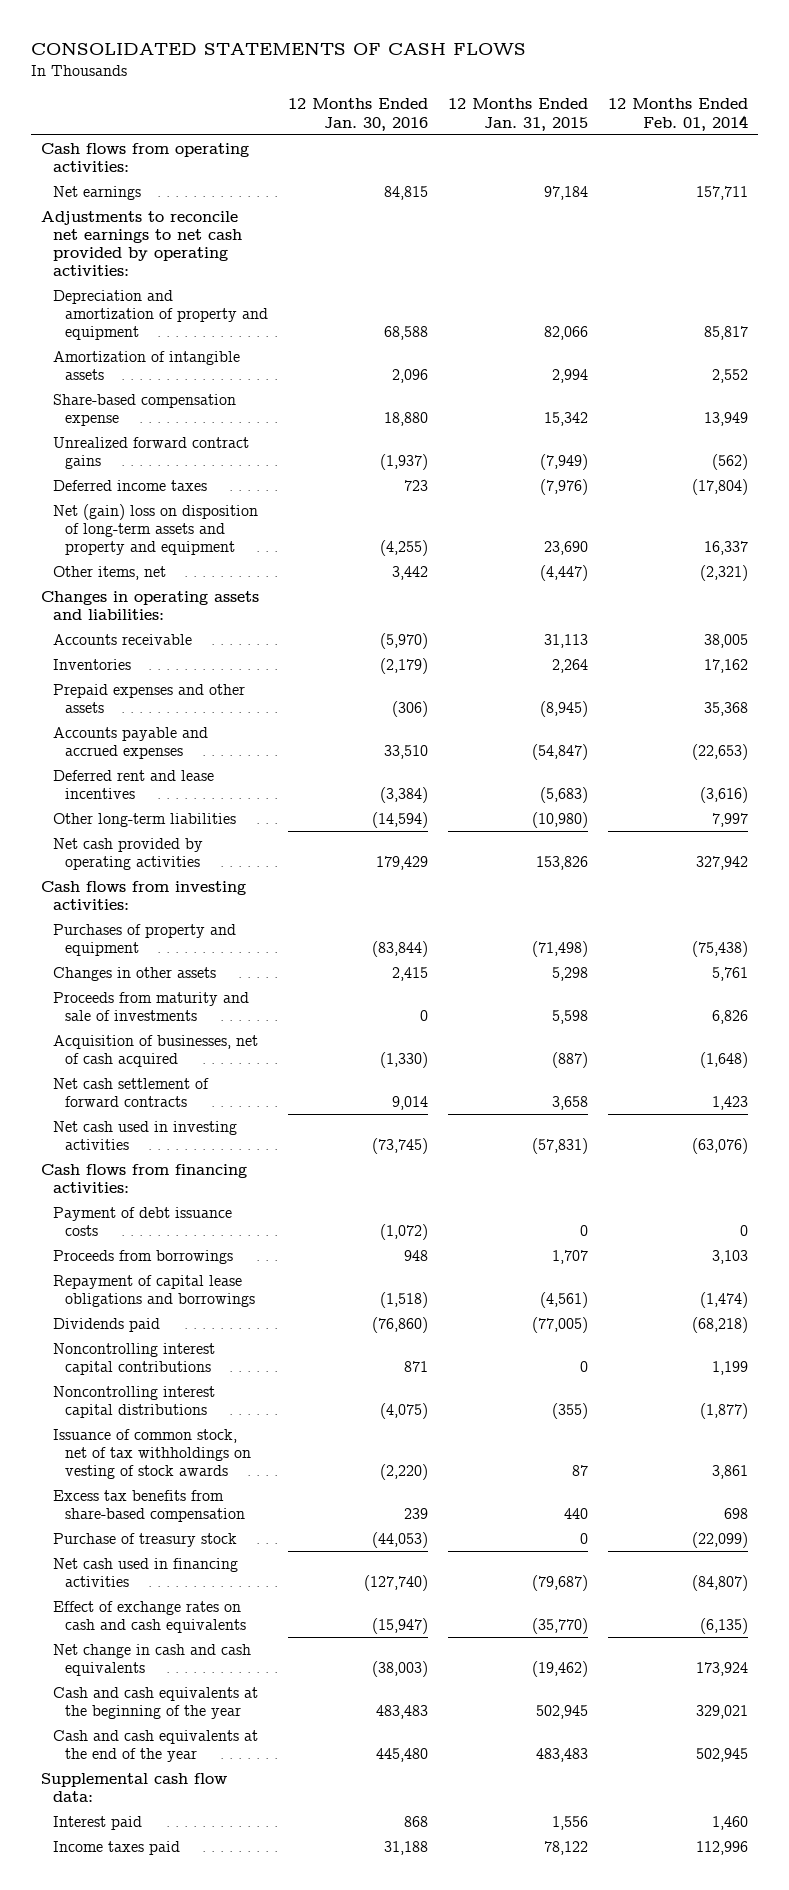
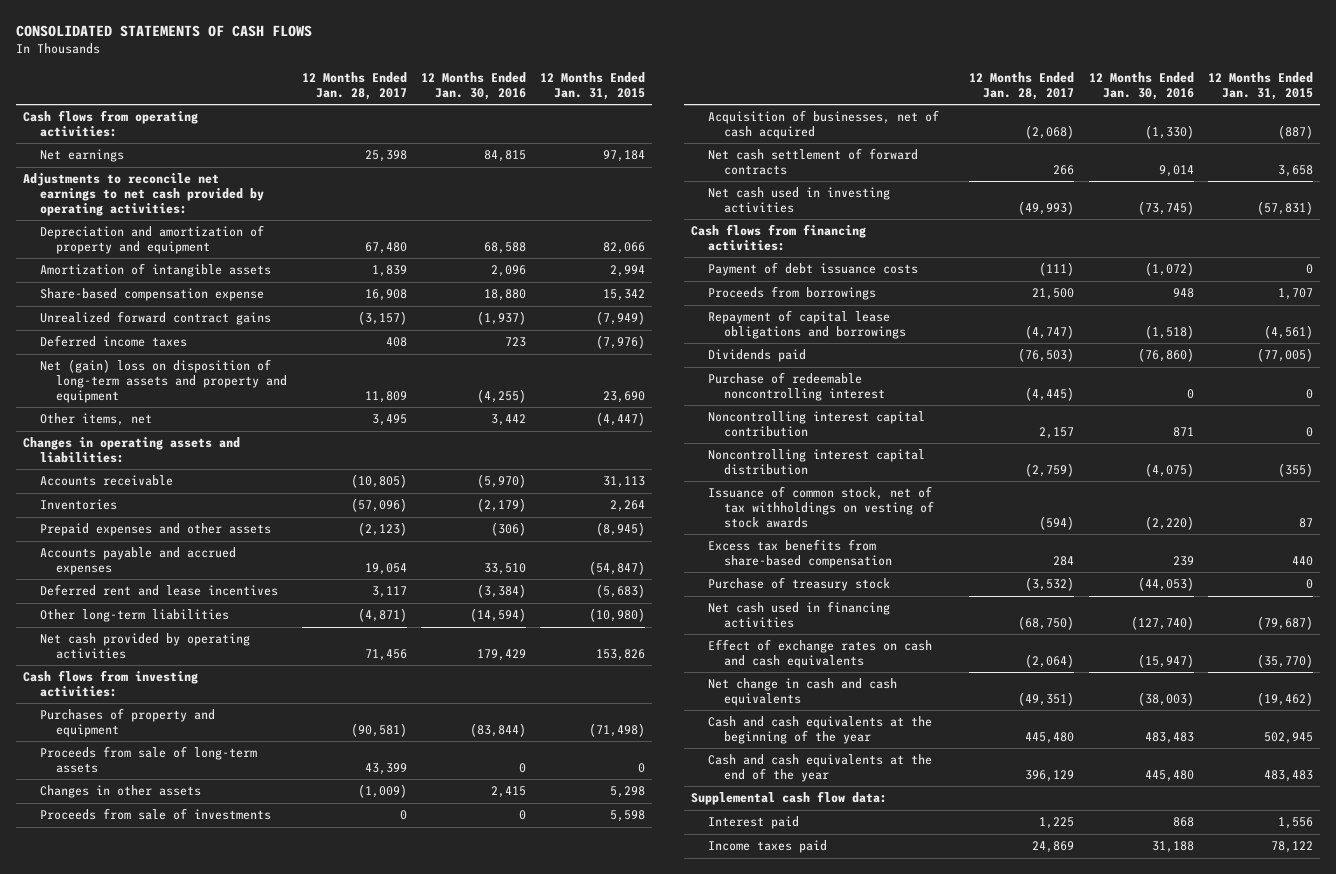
[608,98,749,131] 12 Months Ended Feb. 01, 2014 -> none
none -> [301,71,407,100] 12 Months Ended Jan. 28, 2017
none -> [39,746,257,774] Proceeds from sale of long-term assets
[52,991,249,1021] Proceeds from maturity and sale of investments -> [39,808,271,821] Proceeds from sale of investments
none -> [707,372,886,402] Purchase of redeemable noncontrolling interest
[52,1342,215,1375] Noncontrolling interest capital contributions -> [707,411,925,438] Noncontrolling interest capital contribution
[52,1385,215,1418] Noncontrolling interest capital distributions -> [707,449,925,476] Noncontrolling interest capital distribution

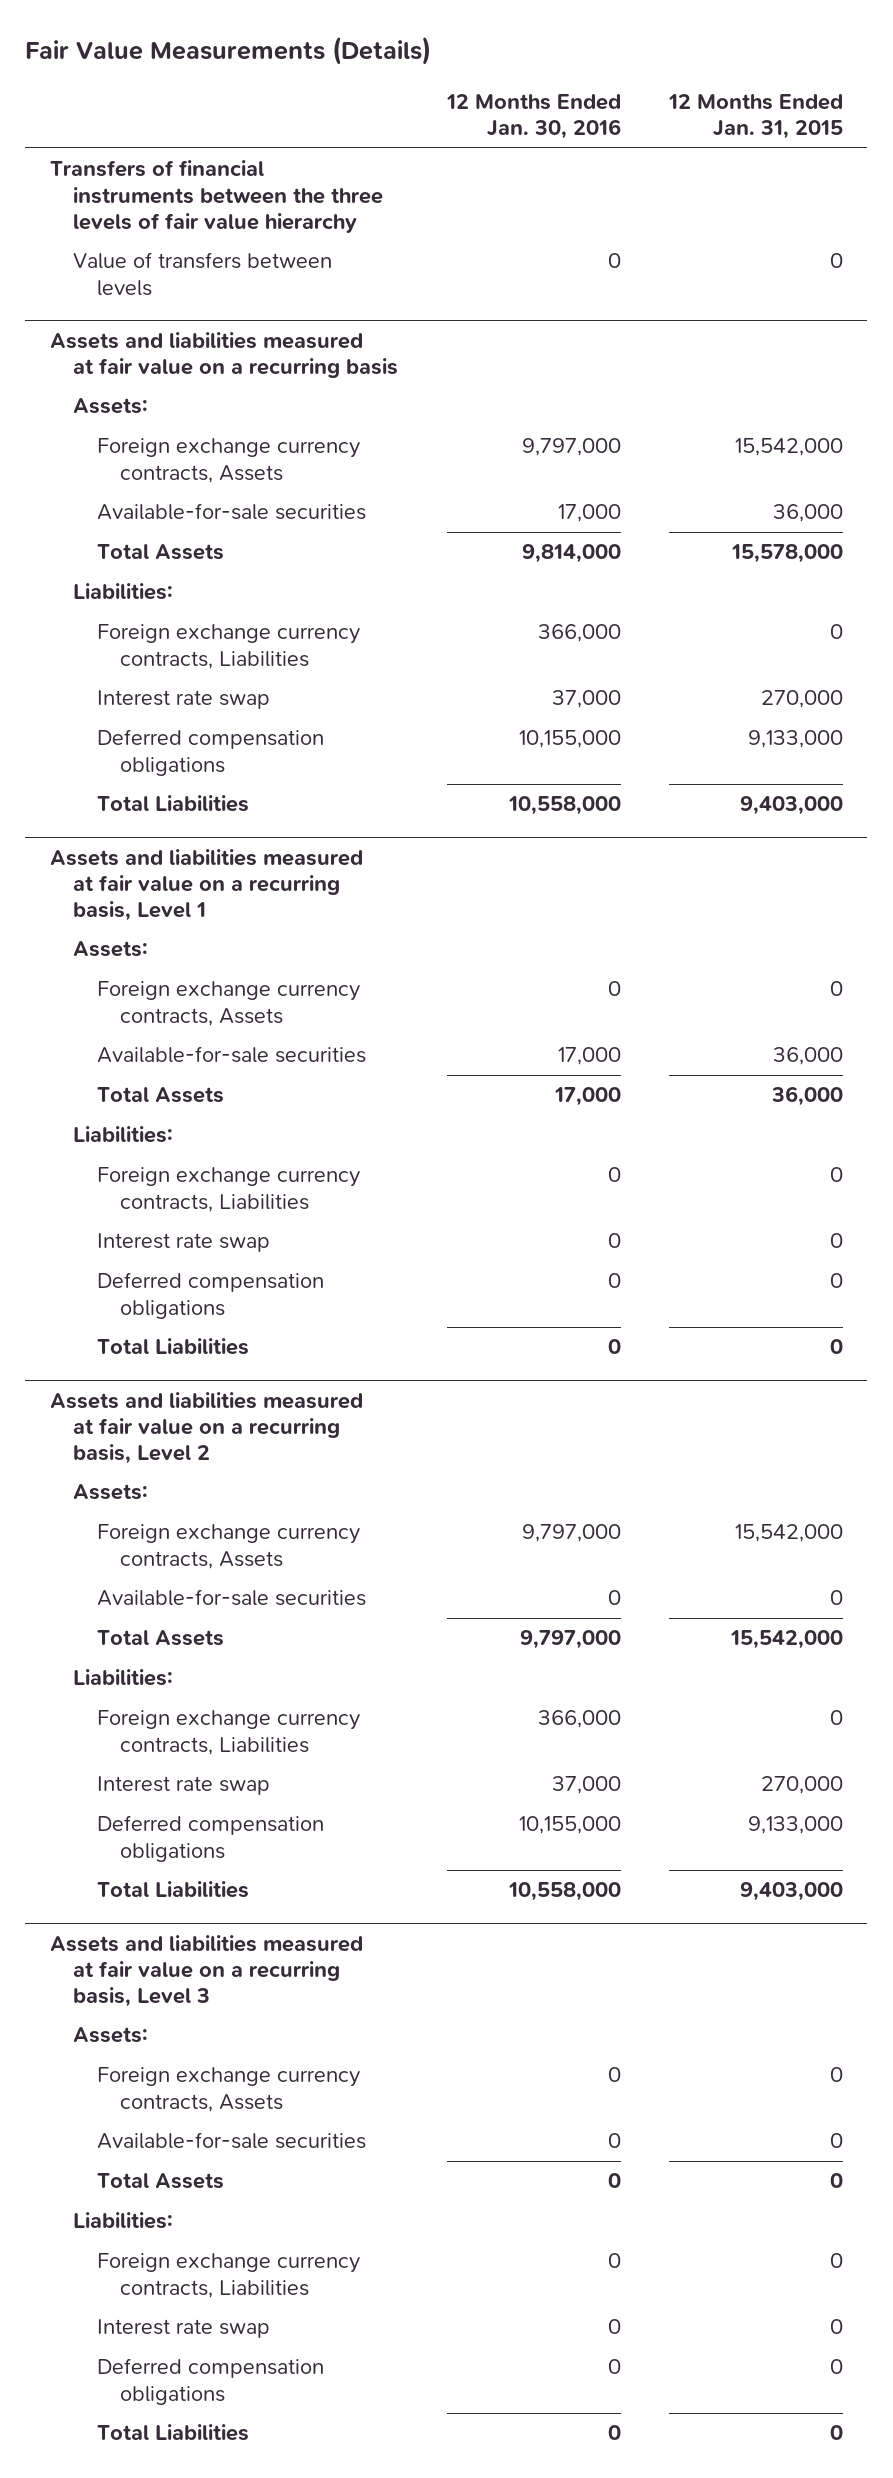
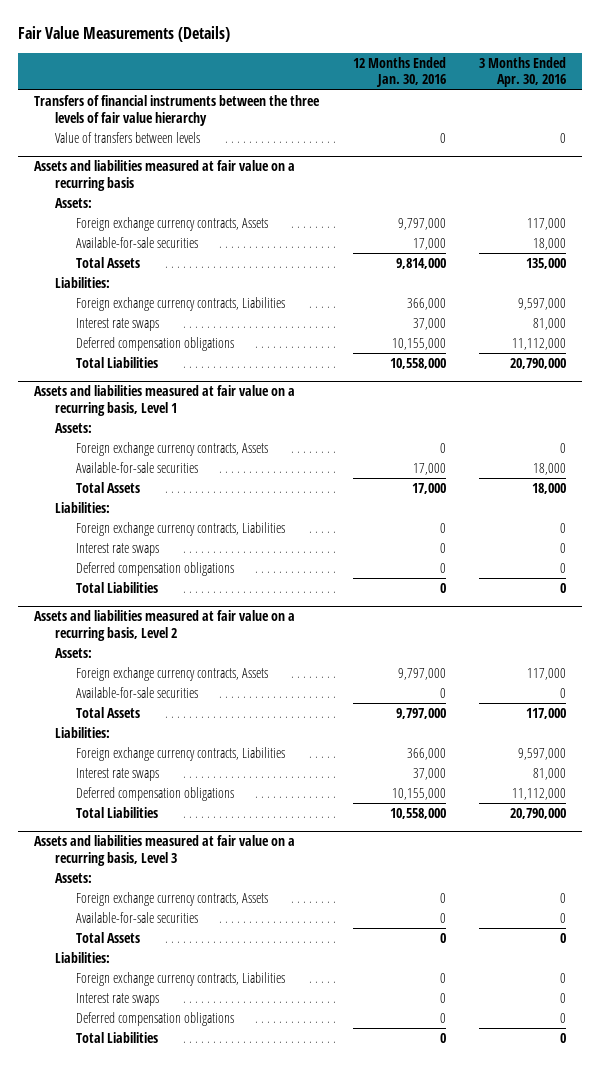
[668,93,844,140] 12 Months Ended Jan. 31, 2015 -> none
none -> [478,56,566,88] 3 Months Ended Apr. 30, 2016
[96,690,270,710] Interest rate swap -> [75,317,159,331] Interest rate swaps
[96,1233,270,1253] Interest rate swap -> [75,542,159,556] Interest rate swaps
[96,1776,270,1796] Interest rate swap -> [75,767,159,781] Interest rate swaps
[96,2319,270,2339] Interest rate swap -> [75,992,159,1006] Interest rate swaps

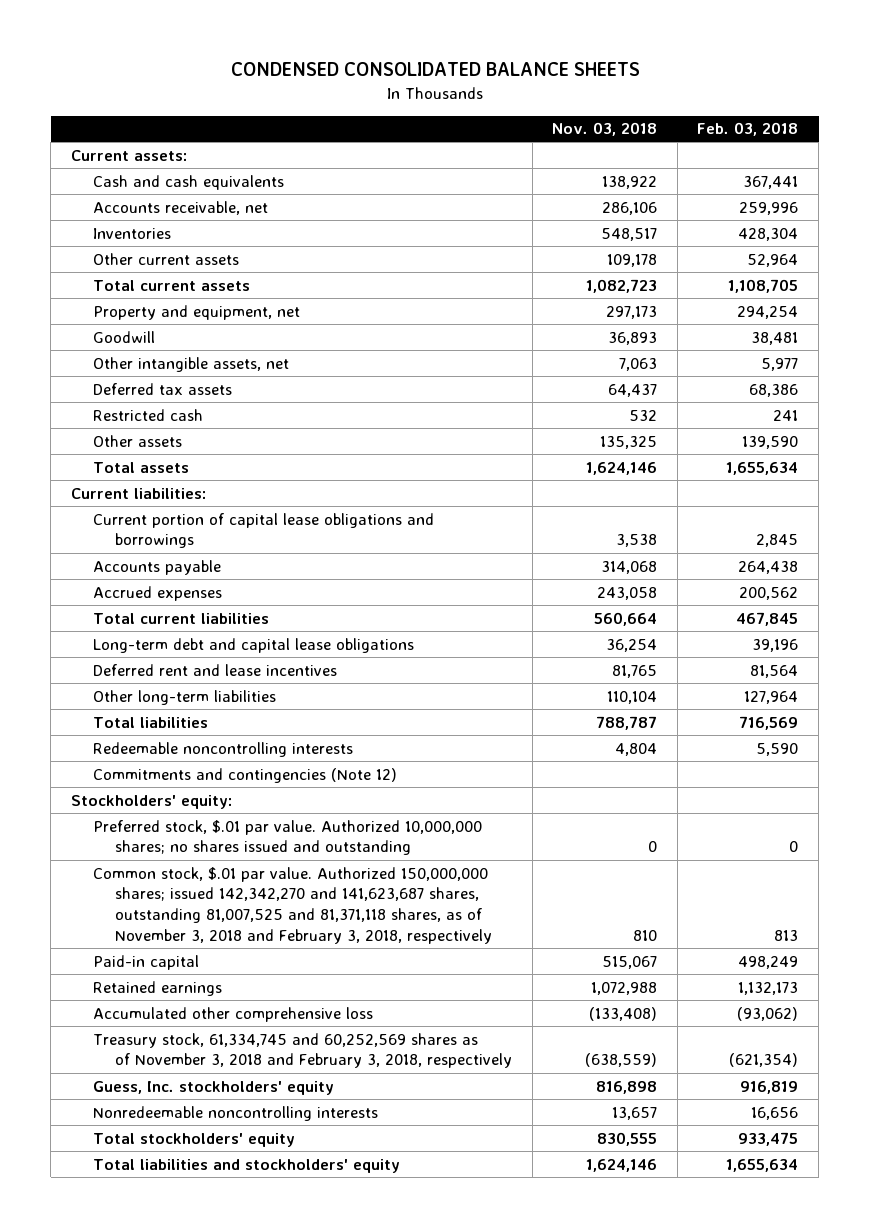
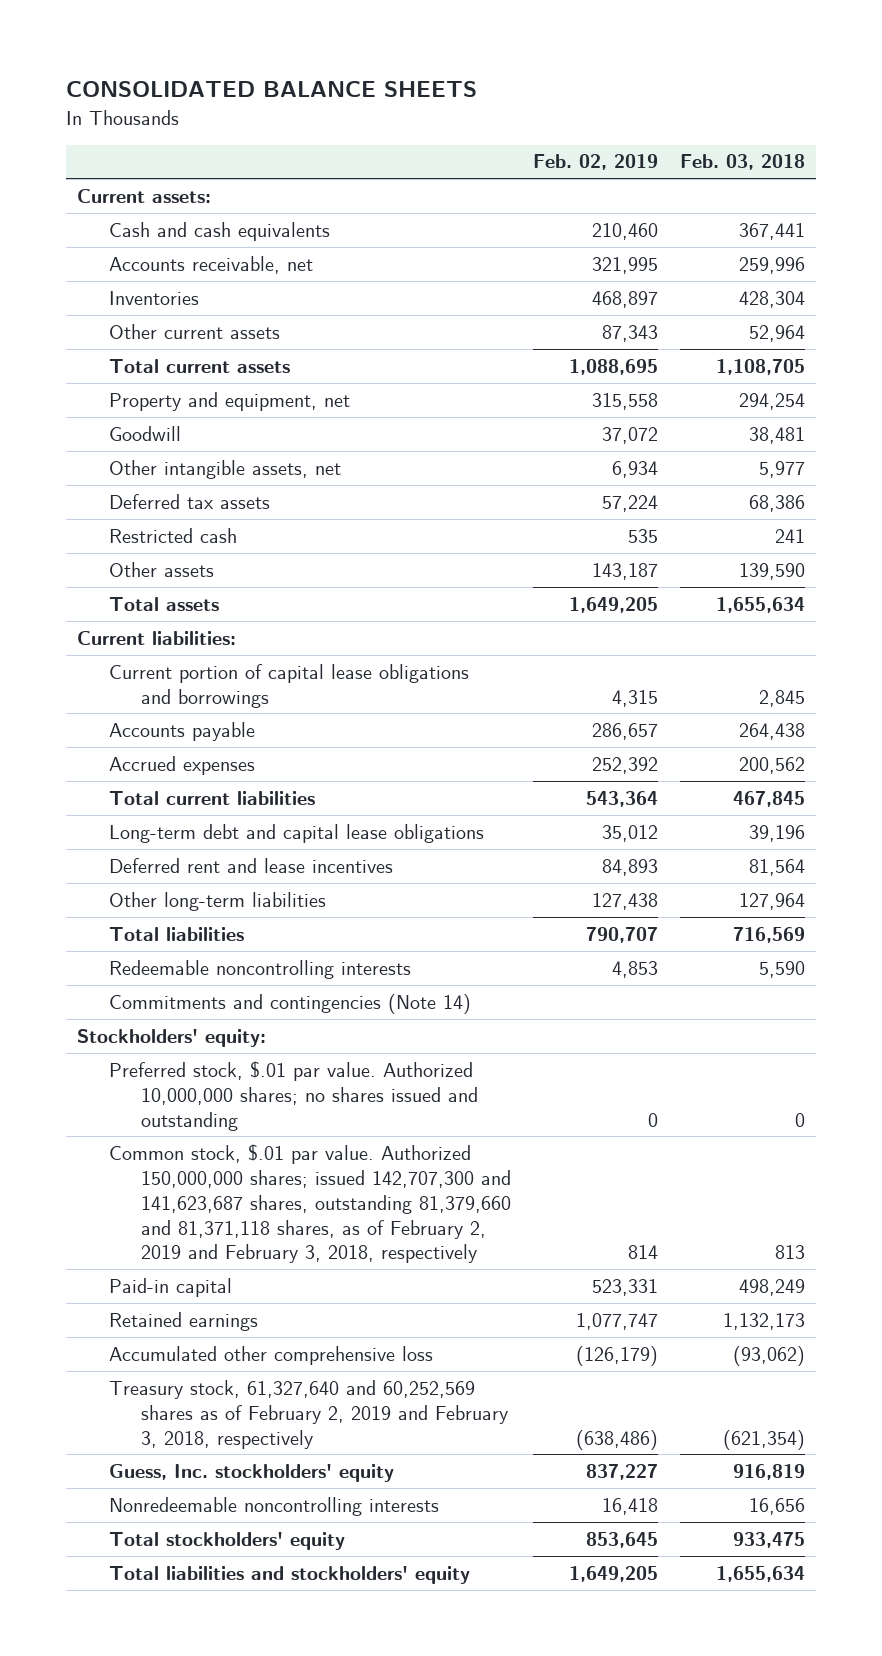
[230,62,640,77] CONDENSED CONSOLIDATED BALANCE SHEETS -> [66,81,478,98] CONSOLIDATED BALANCE SHEETS
[552,122,658,137] Nov. 03, 2018 -> none
none -> [533,154,659,171] Feb. 02, 2019
[92,767,397,783] Commitments and contingencies (Note 12) -> [109,993,472,1014] Commitments and contingencies (Note 14)
[92,866,492,944] Common stock, $.01 par value. Authorized 150,000,000 shares; issued 142,342,270 and 141,623,687 shares, outstanding 81,007,525 and 81,371,118 shares, as of November 3, 2018 and February 3, 2018, respectively -> [109,1143,512,1264] Common stock, $.01 par value. Authorized 150,000,000 shares; issued 142,707,300 and 141,623,687 shares, outstanding 81,379,660 and 81,371,118 shares, as of February 2, 2019 and February 3, 2018, respectively
[92,1032,512,1069] Treasury stock, 61,334,745 and 60,252,569 shares as of November 3, 2018 and February 3, 2018, respectively -> [109,1379,509,1449] Treasury stock, 61,327,640 and 60,252,569 shares as of February 2, 2019 and February 3, 2018, respectively

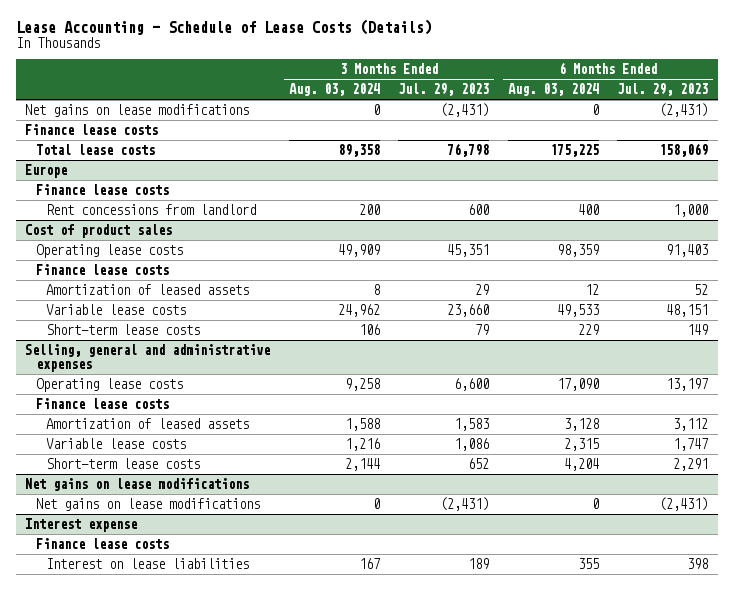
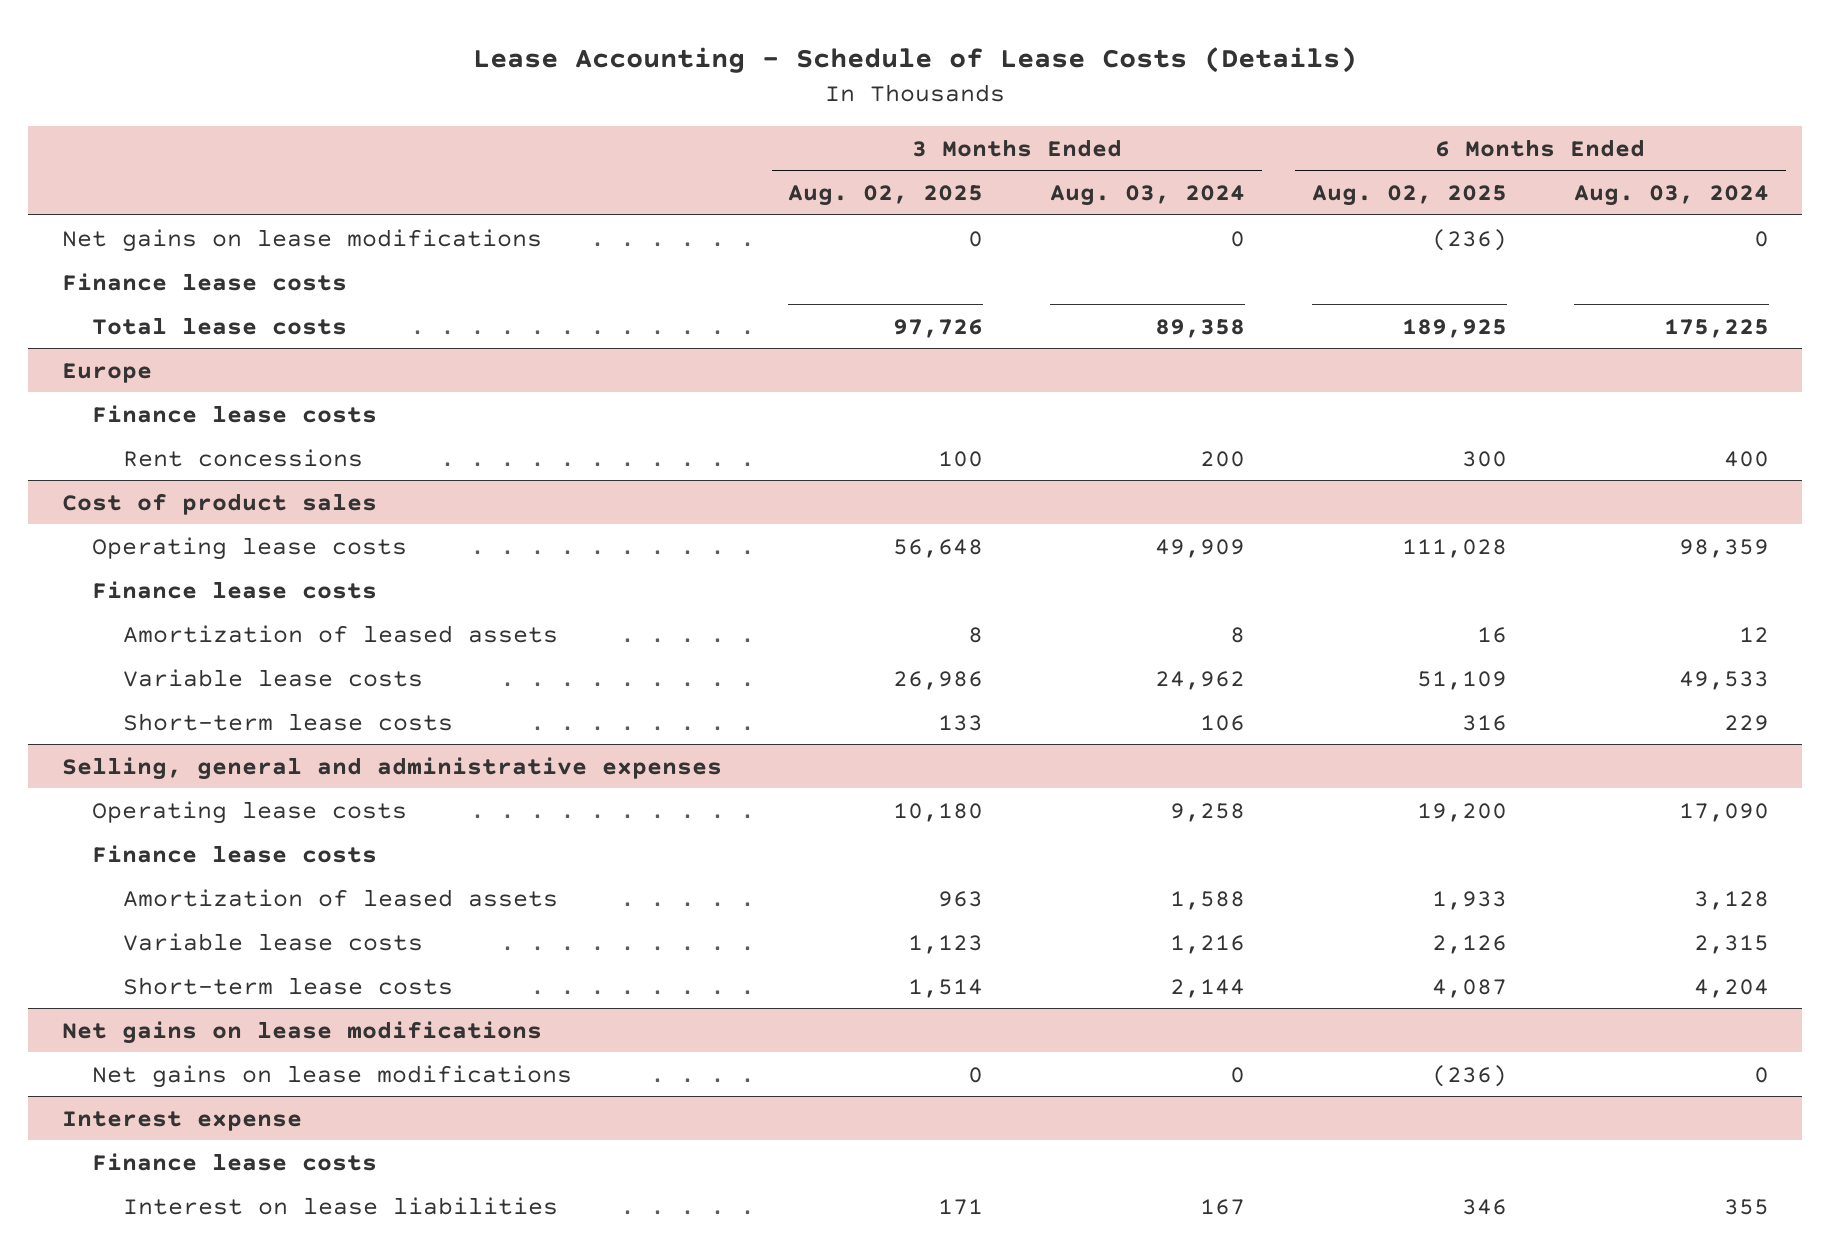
[398,83,490,97] Jul. 29, 2023 -> none
[617,83,709,97] Jul. 29, 2023 -> none
none -> [788,184,984,206] Aug. 02, 2025
none -> [1312,184,1508,206] Aug. 02, 2025
[46,204,257,216] Rent concessions from landlord -> [122,448,363,467] Rent concessions

